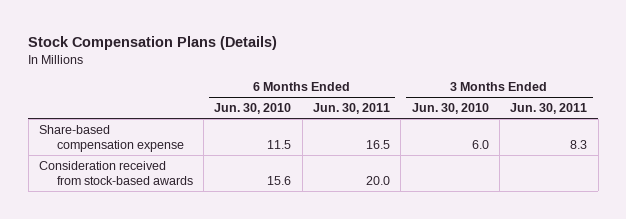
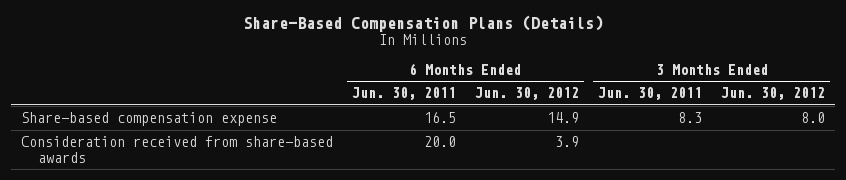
[28,36,278,51] Stock Compensation Plans (Details) -> [242,15,603,33] Share-Based Compensation Plans (Details)
[214,103,292,115] Jun. 30, 2010 -> none
[411,103,489,115] Jun. 30, 2010 -> none
none -> [474,87,579,101] Jun. 30, 2012
none -> [721,87,826,101] Jun. 30, 2012
[38,160,193,186] Consideration received from stock-based awards -> [20,136,333,163] Consideration received from share-based awards

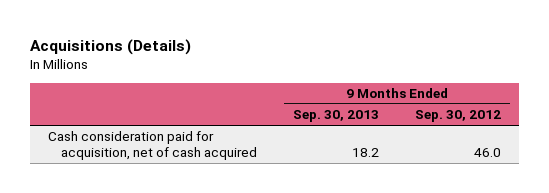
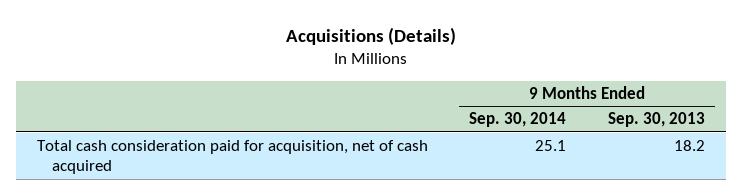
[415,110,502,123] Sep. 30, 2012 -> none
none -> [469,112,567,128] Sep. 30, 2014
[48,131,257,161] Cash consideration paid for acquisition, net of cash acquired -> [36,140,428,175] Total cash consideration paid for acquisition, net of cash acquired

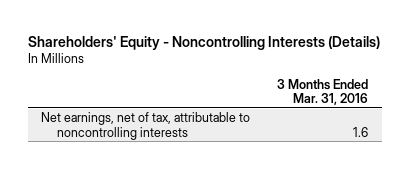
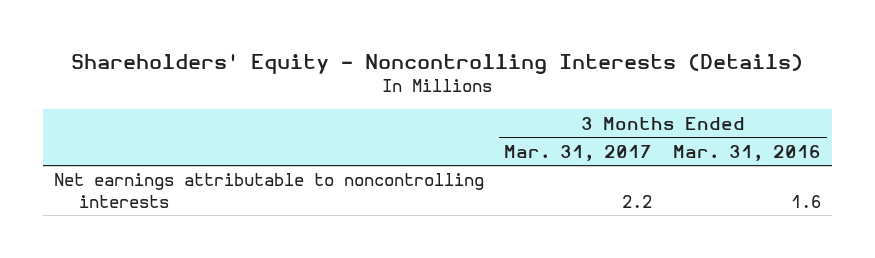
none -> [504,144,653,161] Mar. 31, 2017
[41,112,251,140] Net earnings, net of tax, attributable to noncontrolling interests -> [53,173,484,208] Net earnings attributable to noncontrolling interests

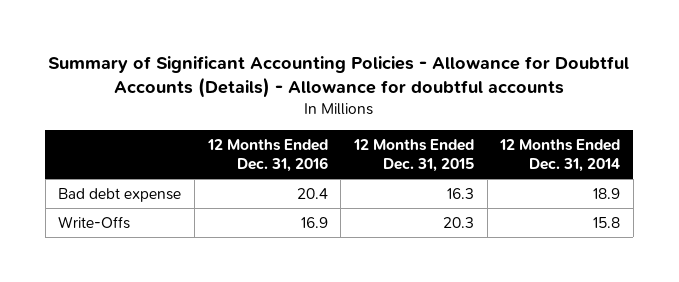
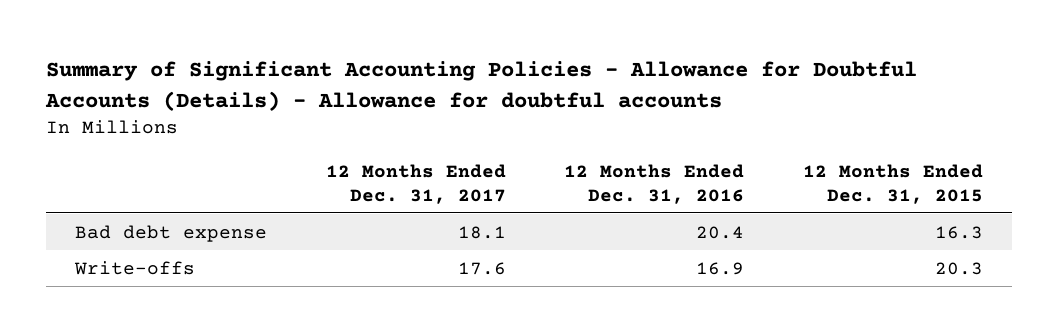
[499,138,621,173] 12 Months Ended Dec. 31, 2014 -> none
none -> [325,163,506,204] 12 Months Ended Dec. 31, 2017
[58,215,131,229] Write-Offs -> [74,260,196,275] Write-offs

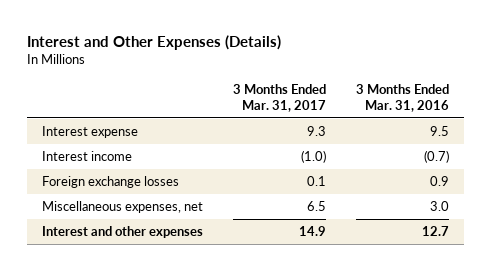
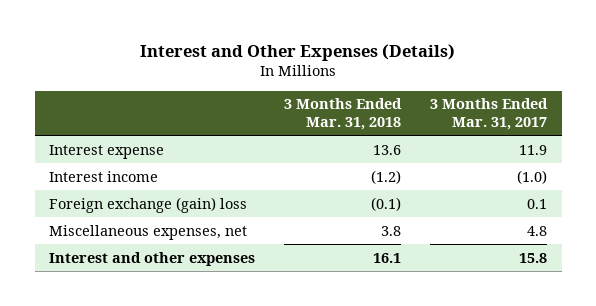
[356,83,450,112] 3 Months Ended Mar. 31, 2016 -> none
none -> [284,98,403,131] 3 Months Ended Mar. 31, 2018
[307,125,327,136] 9.3 -> [519,144,548,155] 11.9
[42,175,180,188] Foreign exchange losses -> [49,196,248,213] Foreign exchange (gain) loss
[307,200,327,211] 6.5 -> [527,225,548,236] 4.8
[299,225,327,236] 14.9 -> [519,252,548,263] 15.8

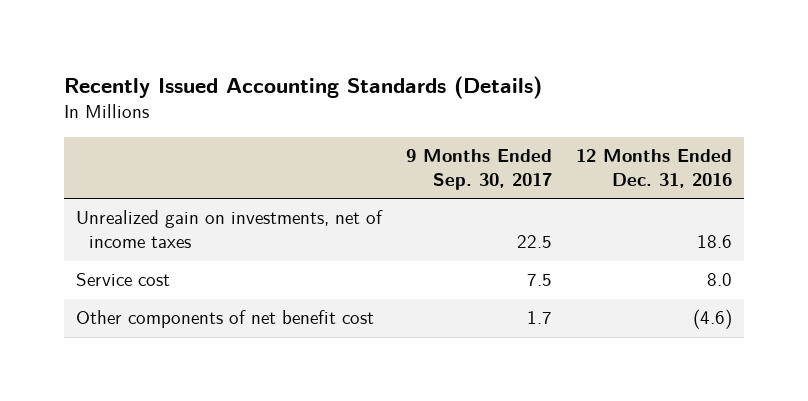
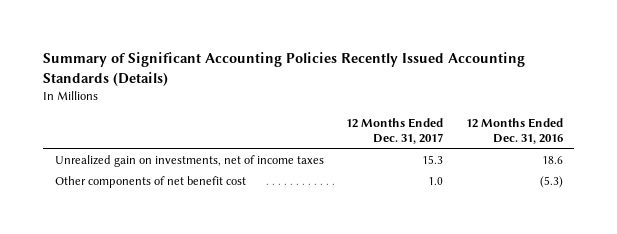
[63,75,542,99] Recently Issued Accounting Standards (Details) -> [43,51,526,86] Summary of Significant Accounting Policies Recently Issued Accounting Standards (Details)
[405,148,552,190] 9 Months Ended Sep. 30, 2017 -> none
none -> [346,117,444,144] 12 Months Ended Dec. 31, 2017
[75,273,170,287] Service cost -> none
[692,309,732,330] (4.6) -> [539,175,563,188] (5.3)

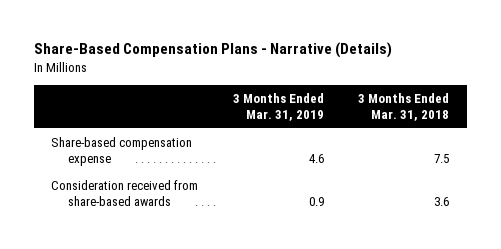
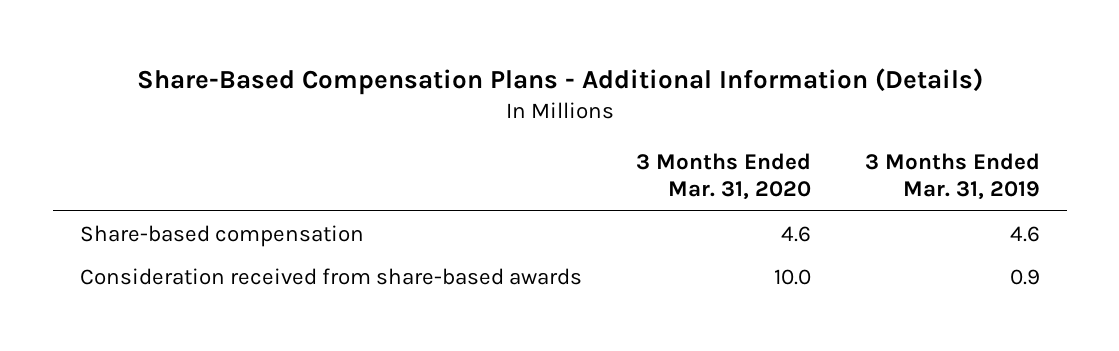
[34,42,393,59] Share-Based Compensation Plans - Narrative (Details) -> [136,67,983,95] Share-Based Compensation Plans - Additional Information (Details)
[358,92,450,122] 3 Months Ended Mar. 31, 2018 -> none
none -> [635,153,811,201] 3 Months Ended Mar. 31, 2020
[51,136,193,167] Share-based compensation expense -> [79,224,364,247] Share-based compensation

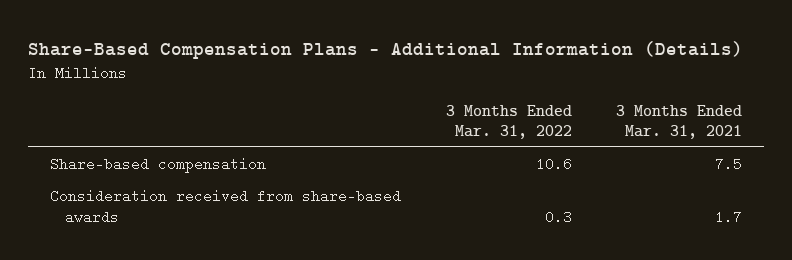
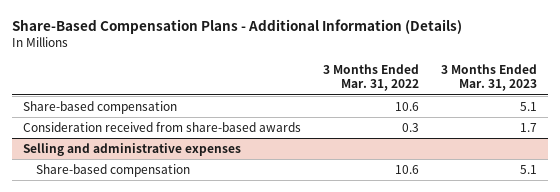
[615,104,742,139] 3 Months Ended Mar. 31, 2021 -> none
none -> [441,63,538,92] 3 Months Ended Mar. 31, 2023
none -> [23,142,242,156] Selling and administrative expenses
none -> [35,163,190,177] Share-based compensation

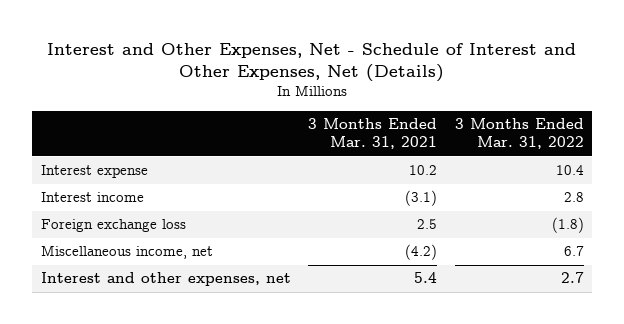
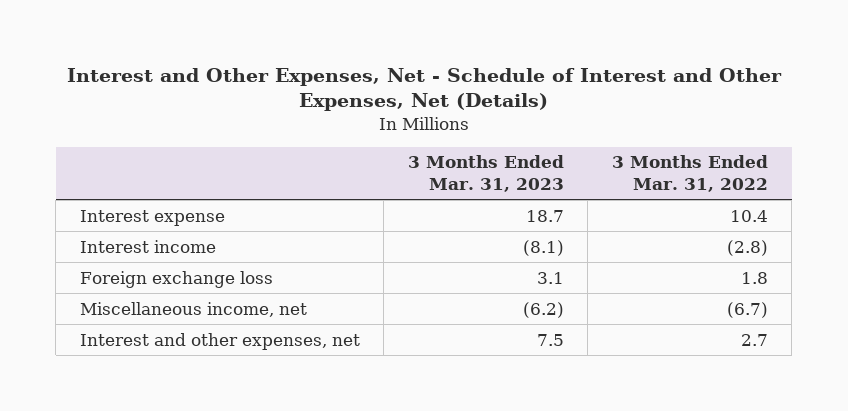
[308,117,438,150] 3 Months Ended Mar. 31, 2021 -> none
none -> [407,155,564,192] 3 Months Ended Mar. 31, 2023
[563,192,584,203] 2.8 -> [726,239,768,256] (2.8)
[551,217,584,234] (1.8) -> [740,271,768,284] 1.8
[563,246,584,257] 6.7 -> [726,301,768,318] (6.7)

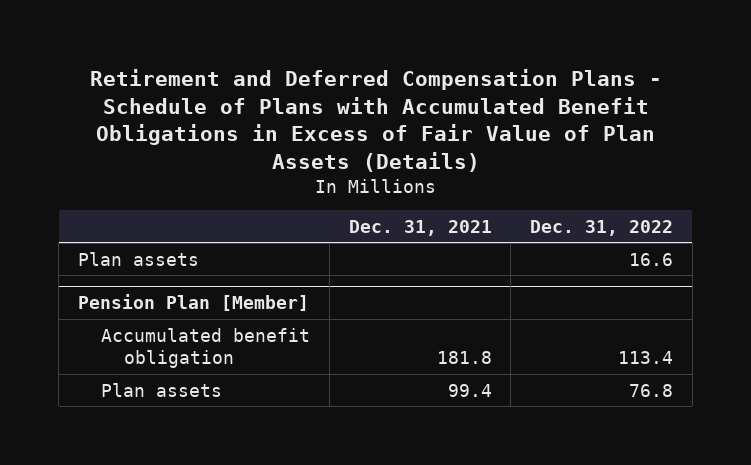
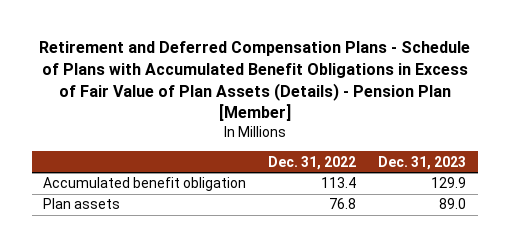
[89,69,662,172] Retirement and Deferred Compensation Plans - Schedule of Plans with Accumulated Benefit Obligations in Excess of Fair Value of Plan Assets (Details) -> [38,41,470,122] Retirement and Deferred Compensation Plans - Schedule of Plans with Accumulated Benefit Obligations in Excess of Fair Value of Plan Assets (Details) - Pension Plan [Member]
[348,219,492,236] Dec. 31, 2021 -> none
none -> [378,155,467,170] Dec. 31, 2023
[78,251,200,266] Plan assets -> none
[78,293,310,311] Pension Plan [Member] -> none

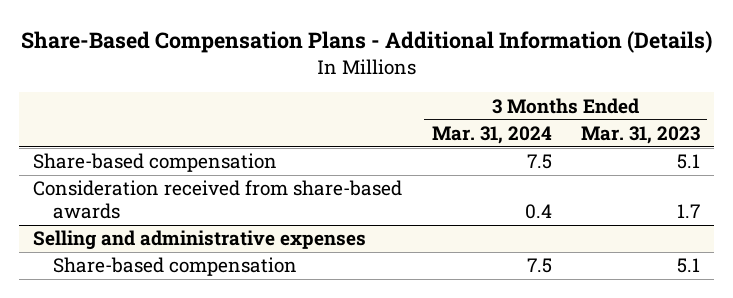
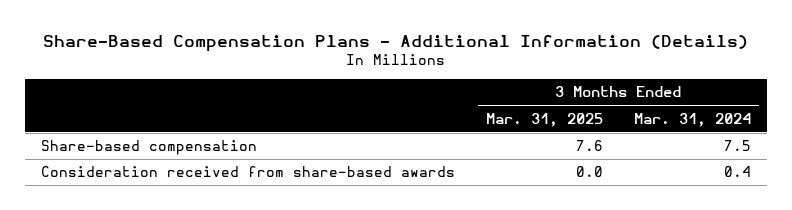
[580,126,700,145] Mar. 31, 2023 -> none
none -> [485,112,603,127] Mar. 31, 2025
[33,230,367,251] Selling and administrative expenses -> none
[53,257,298,277] Share-based compensation -> none

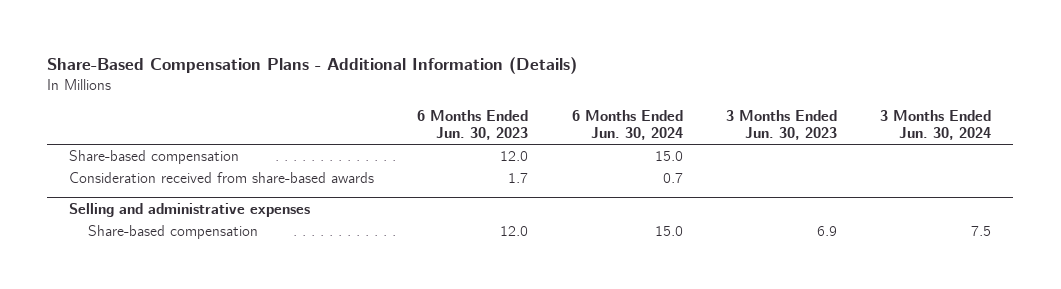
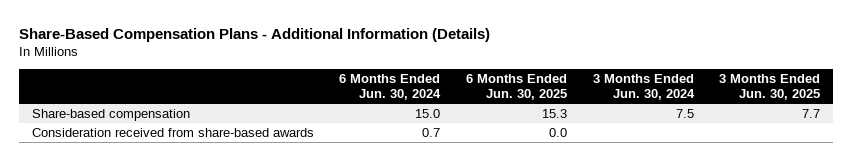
[417,110,529,141] 6 Months Ended Jun. 30, 2023 -> none
[726,110,838,141] 3 Months Ended Jun. 30, 2023 -> none
none -> [465,74,567,101] 6 Months Ended Jun. 30, 2025
none -> [719,74,821,101] 3 Months Ended Jun. 30, 2025
[69,150,240,165] Share-based compensation -> none
[69,202,311,217] Selling and administrative expenses -> none
[69,172,375,184] Consideration received from share-based awards -> [31,127,314,137] Consideration received from share-based awards

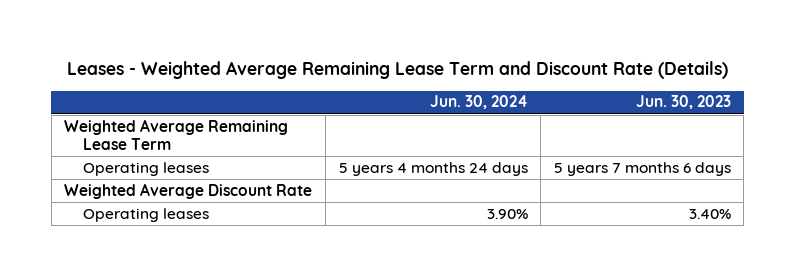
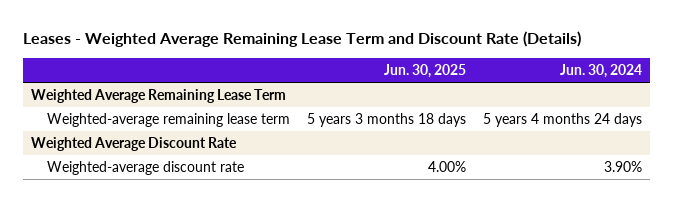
[635,95,731,110] Jun. 30, 2023 -> none
none -> [384,64,467,79] Jun. 30, 2025
[83,161,210,176] Operating leases -> [47,112,291,127] Weighted-average remaining lease term
[83,207,210,222] Operating leases -> [47,160,245,175] Weighted-average discount rate

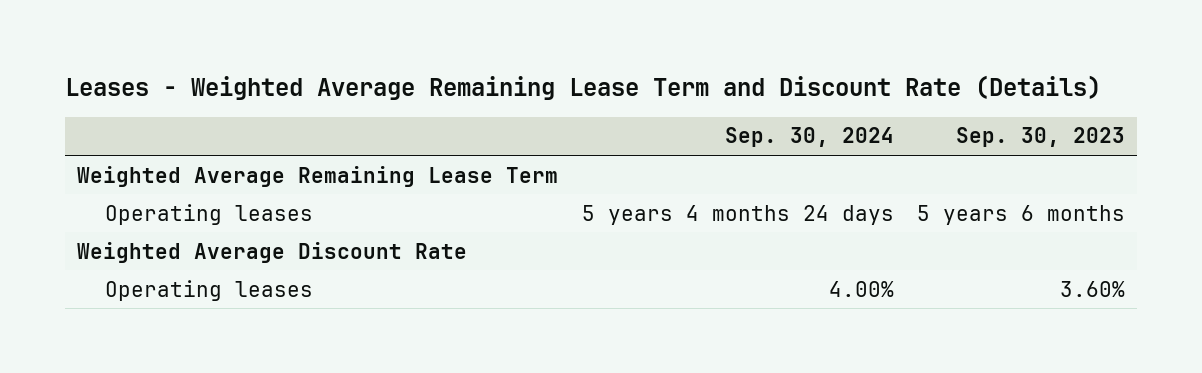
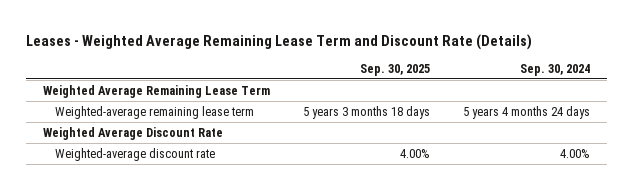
[956,127,1126,148] Sep. 30, 2023 -> none
none -> [359,63,430,76] Sep. 30, 2025
[105,203,314,225] Operating leases -> [54,105,254,119] Weighted-average remaining lease term
[105,279,314,301] Operating leases -> [54,147,215,161] Weighted-average discount rate

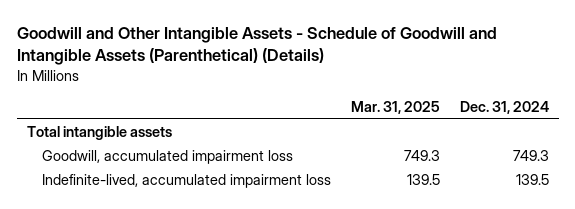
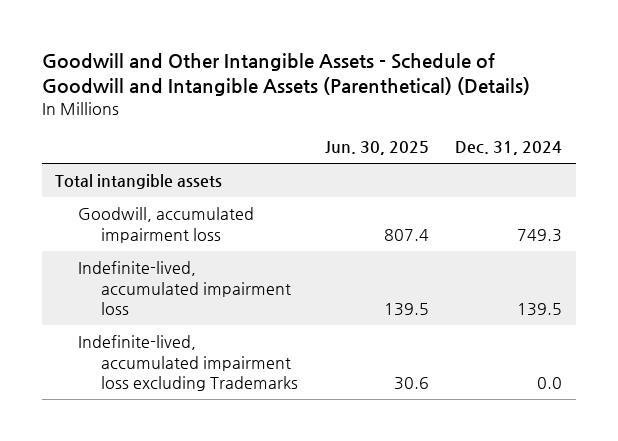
[350,101,440,115] Mar. 31, 2025 -> none
none -> [324,141,429,156] Jun. 30, 2025
none -> [78,335,299,392] Indefinite-lived, accumulated impairment loss excluding Trademarks

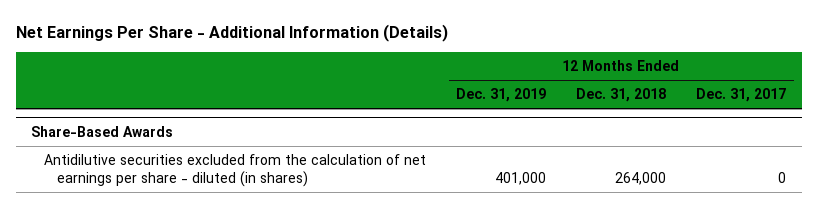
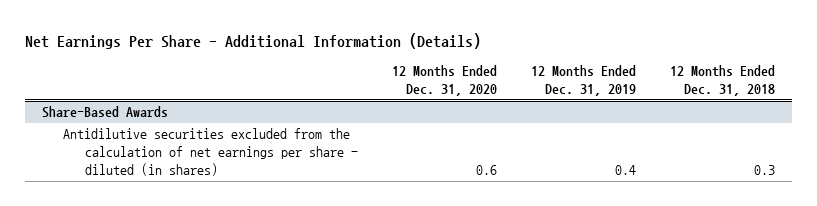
[696,88,787,103] Dec. 31, 2017 -> none
none -> [392,65,498,97] 12 Months Ended Dec. 31, 2020
[495,171,547,185] 401,000 -> [615,164,637,175] 0.4
[615,171,667,185] 264,000 -> [754,164,776,175] 0.3

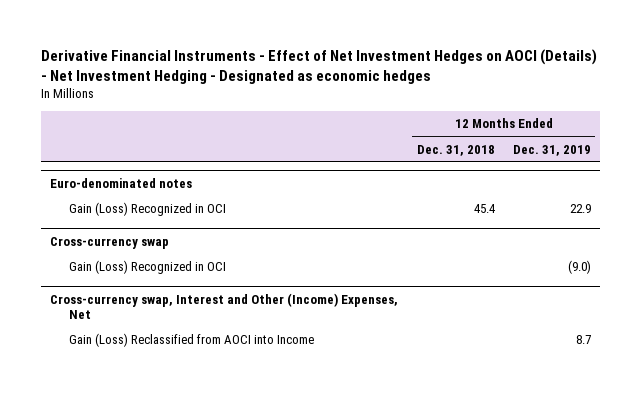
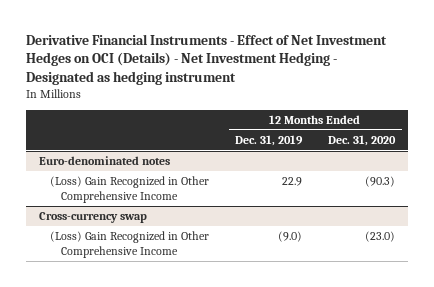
[41,49,598,85] Derivative Financial Instruments - Effect of Net Investment Hedges on AOCI (Details) - Net Investment Hedging - Designated as economic hedges -> [26,33,388,85] Derivative Financial Instruments - Effect of Net Investment Hedges on OCI (Details) - Net Investment Hedging - Designated as hedging instrument
[416,144,495,156] Dec. 31, 2018 -> none
none -> [328,134,397,146] Dec. 31, 2020
[69,202,227,217] Gain (Loss) Recognized in OCI -> [50,175,210,204] (Loss) Gain Recognized in Other Comprehensive Income
[50,292,399,319] Cross-currency swap, Interest and Other (Income) Expenses, Net -> none
[69,333,315,348] Gain (Loss) Reclassified from AOCI into Income -> none
[69,260,227,275] Gain (Loss) Recognized in OCI -> [50,230,210,259] (Loss) Gain Recognized in Other Comprehensive Income

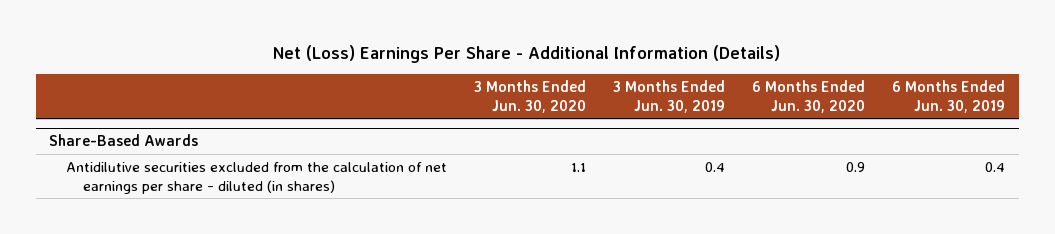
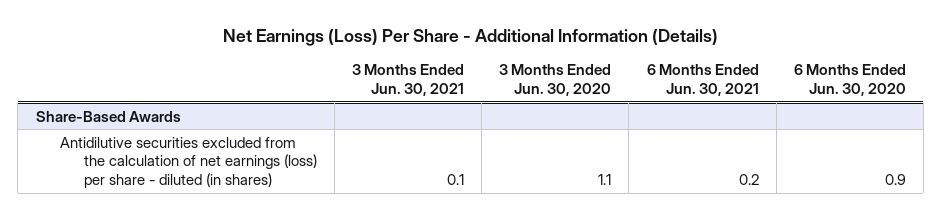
[273,45,781,64] Net (Loss) Earnings Per Share - Additional Information (Details) -> [222,28,718,46] Net Earnings (Loss) Per Share - Additional Information (Details)
[613,80,726,113] 3 Months Ended Jun. 30, 2019 -> none
[892,80,1006,113] 6 Months Ended Jun. 30, 2019 -> none
none -> [351,64,464,97] 3 Months Ended Jun. 30, 2021
none -> [646,64,759,97] 6 Months Ended Jun. 30, 2021
[66,161,448,194] Antidilutive securities excluded from the calculation of net earnings per share - diluted (in shares) -> [59,136,317,189] Antidilutive securities excluded from the calculation of net earnings (loss) per share - diluted (in shares)

